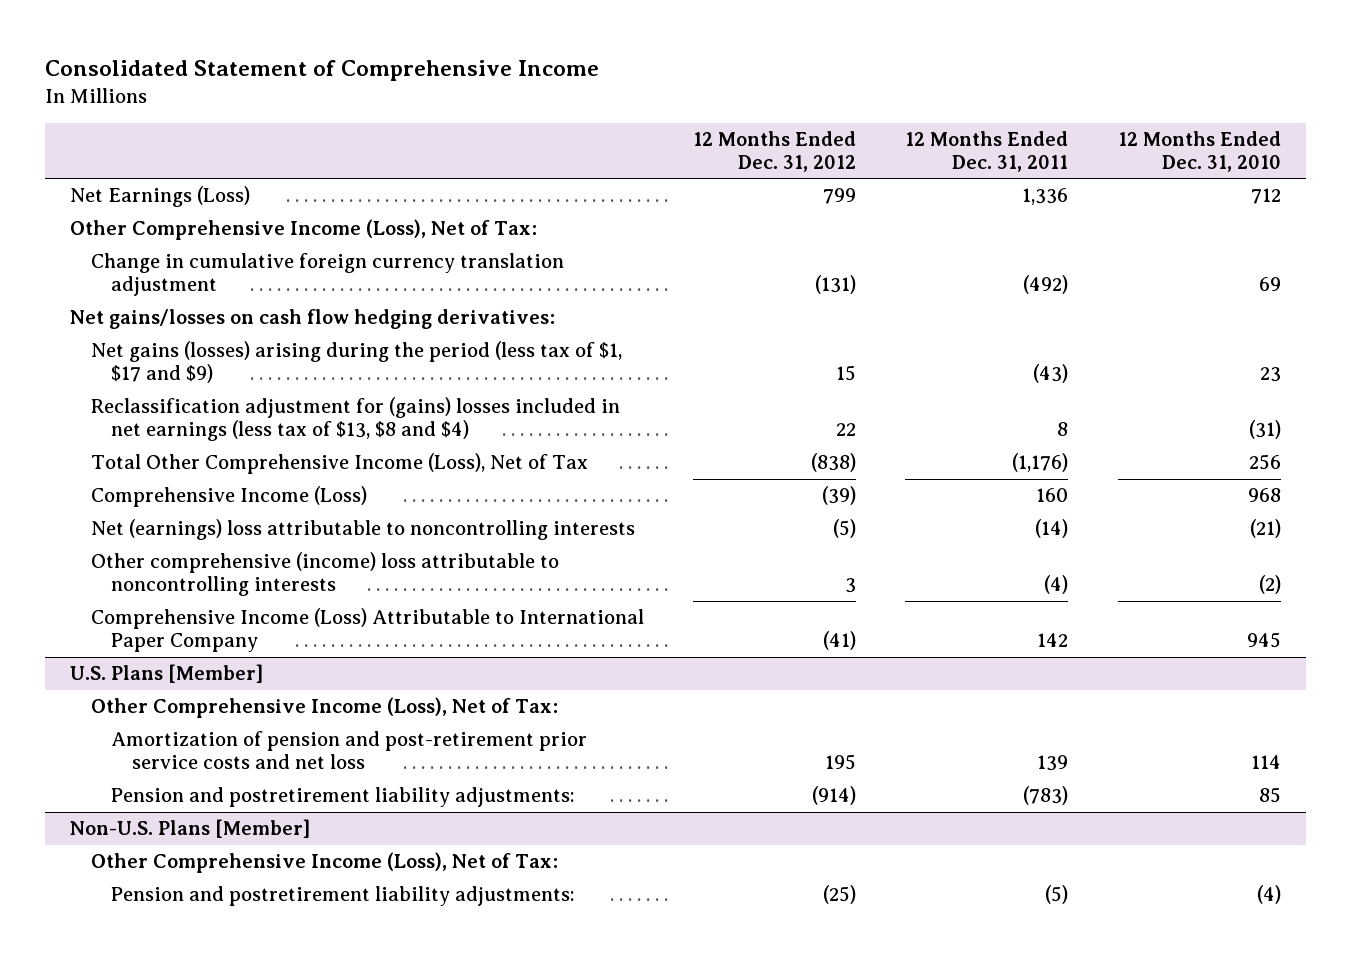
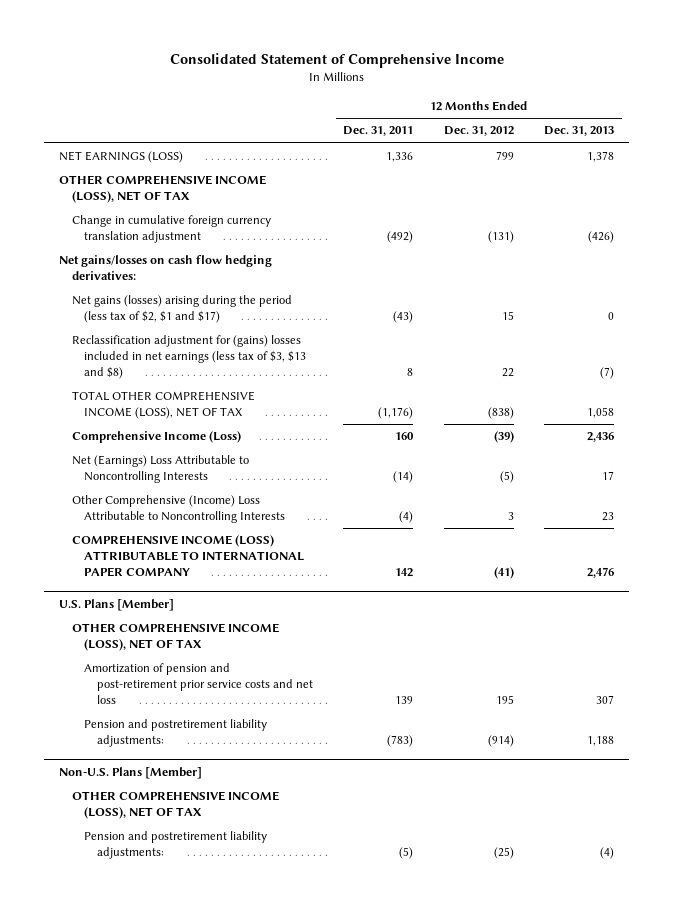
[1117,131,1281,173] 12 Months Ended Dec. 31, 2010 -> none
none -> [544,126,615,137] Dec. 31, 2013
[69,186,250,208] Net Earnings (Loss) -> [59,151,184,164] NET EARNINGS (LOSS)
[69,219,537,241] Other Comprehensive Income (Loss), Net of Tax: -> [59,175,267,204] OTHER COMPREHENSIVE INCOME (LOSS), NET OF TAX
[90,341,622,384] Net gains (losses) arising during the period (less tax of $1, $17 and $9) -> [71,295,292,324] Net gains (losses) arising during the period (less tax of $2, $1 and $17)
[90,397,620,442] Reclassification adjustment for (gains) losses included in net earnings (less tax of $13, $8 and $4) -> [71,335,307,380] Reclassification adjustment for (gains) losses included in net earnings (less tax of $3, $13 and $8)
[90,453,588,475] Total Other Comprehensive Income (Loss), Net of Tax -> [71,391,255,420] TOTAL OTHER COMPREHENSIVE INCOME (LOSS), NET OF TAX
[90,519,635,541] Net (earnings) loss attributable to noncontrolling interests -> [71,455,249,484] Net (Earnings) Loss Attributable to Noncontrolling Interests
[90,552,559,597] Other comprehensive (income) loss attributable to noncontrolling interests -> [71,495,286,524] Other Comprehensive (Income) Loss Attributable to Noncontrolling Interests
[90,608,644,653] Comprehensive Income (Loss) Attributable to International Paper Company -> [71,535,305,578] COMPREHENSIVE INCOME (LOSS) ATTRIBUTABLE TO INTERNATIONAL PAPER COMPANY
[90,697,558,719] Other Comprehensive Income (Loss), Net of Tax: -> [71,623,279,652] OTHER COMPREHENSIVE INCOME (LOSS), NET OF TAX
[90,852,558,874] Other Comprehensive Income (Loss), Net of Tax: -> [71,791,279,820] OTHER COMPREHENSIVE INCOME (LOSS), NET OF TAX

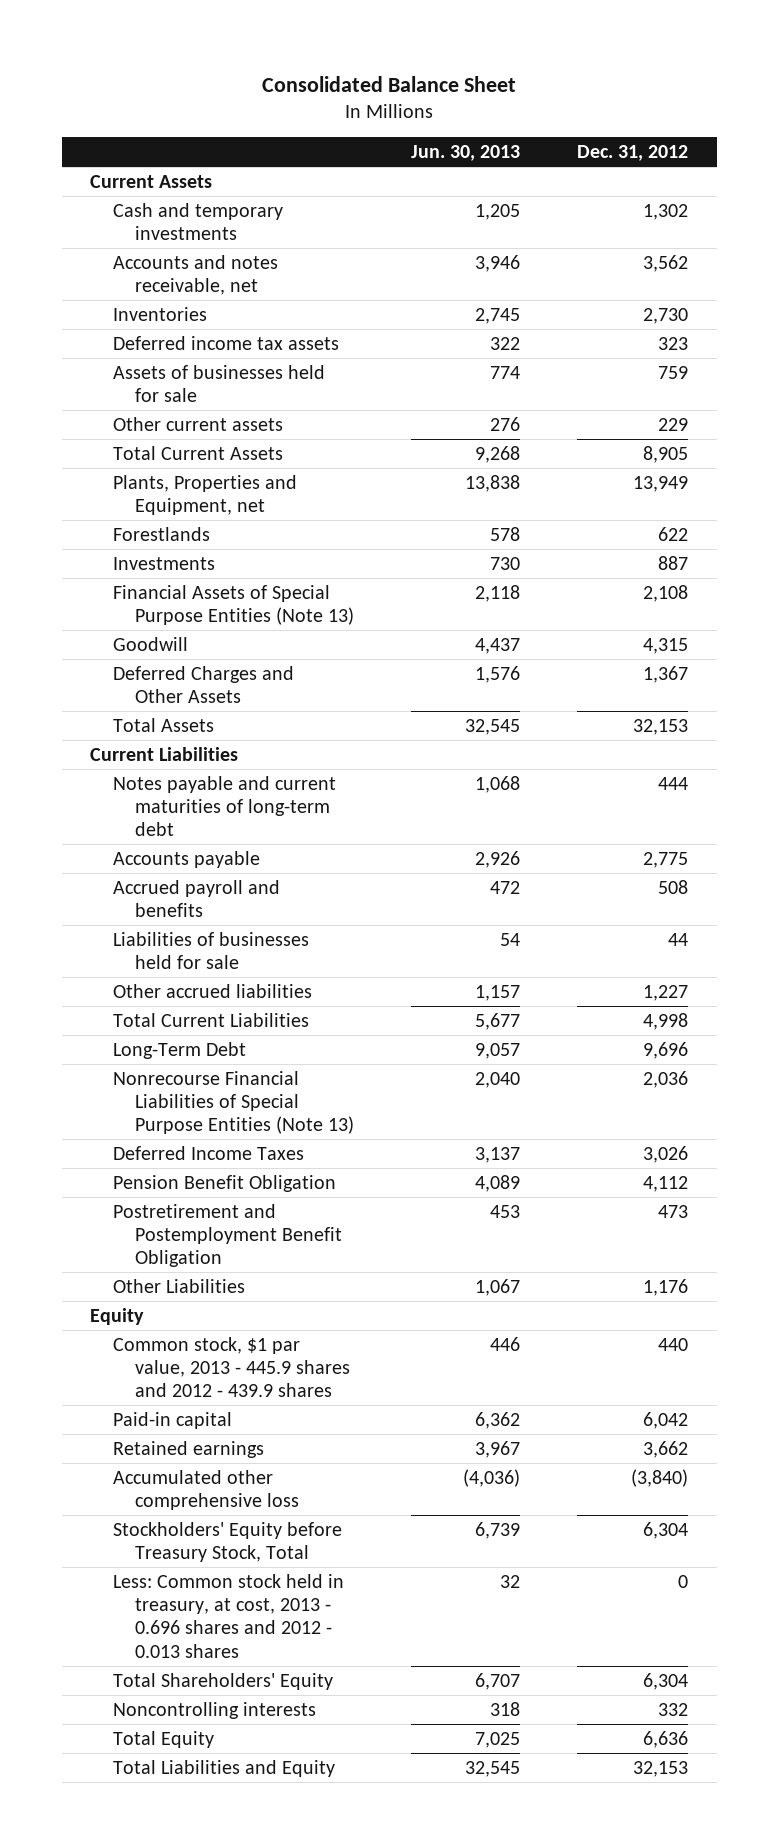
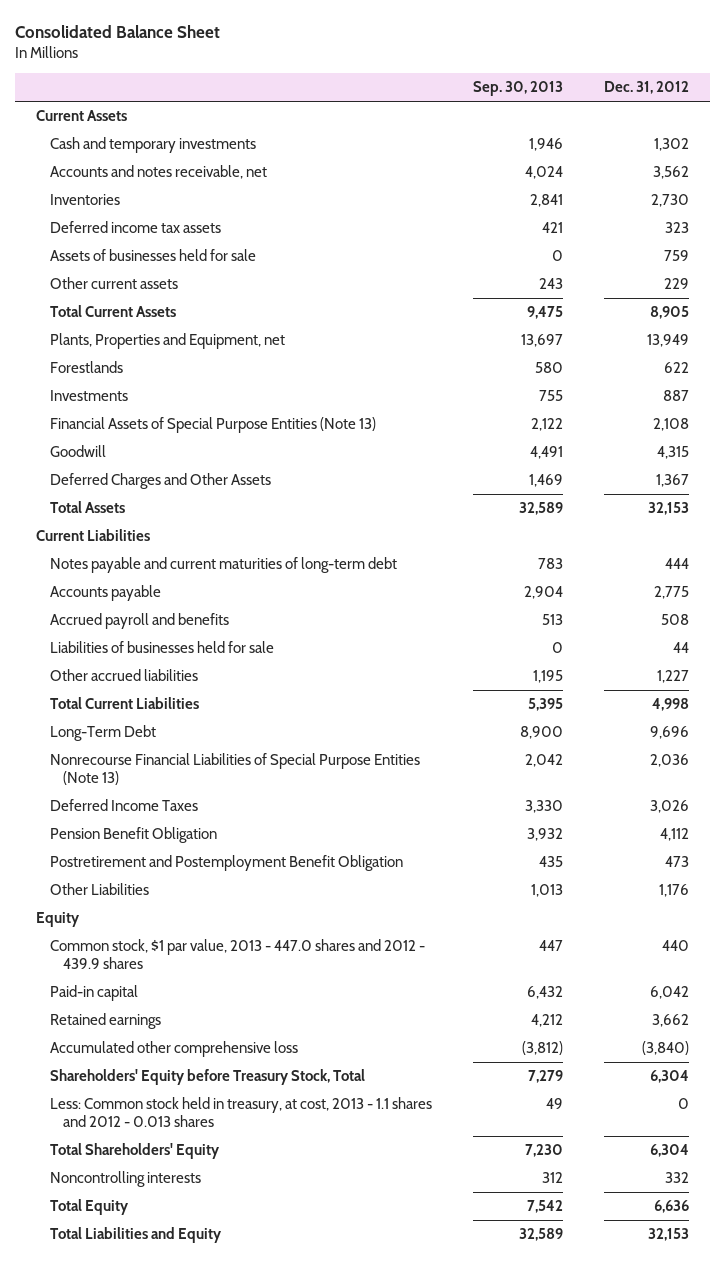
[411,144,521,161] Jun. 30, 2013 -> none
none -> [472,81,563,97] Sep. 30, 2013
[112,1336,351,1398] Common stock, $1 par value, 2013 - 445.9 shares and 2012 - 439.9 shares -> [49,939,425,969] Common stock, $1 par value, 2013 - 447.0 shares and 2012 - 439.9 shares
[112,1521,342,1563] Stockholders' Equity before Treasury Stock, Total -> [49,1069,365,1086] Shareholders' Equity before Treasury Stock, Total
[112,1573,344,1658] Less: Common stock held in treasury, at cost, 2013 - 0.696 shares and 2012 - 0.013 shares -> [49,1097,432,1127] Less: Common stock held in treasury, at cost, 2013 - 1.1 shares and 2012 - 0.013 shares

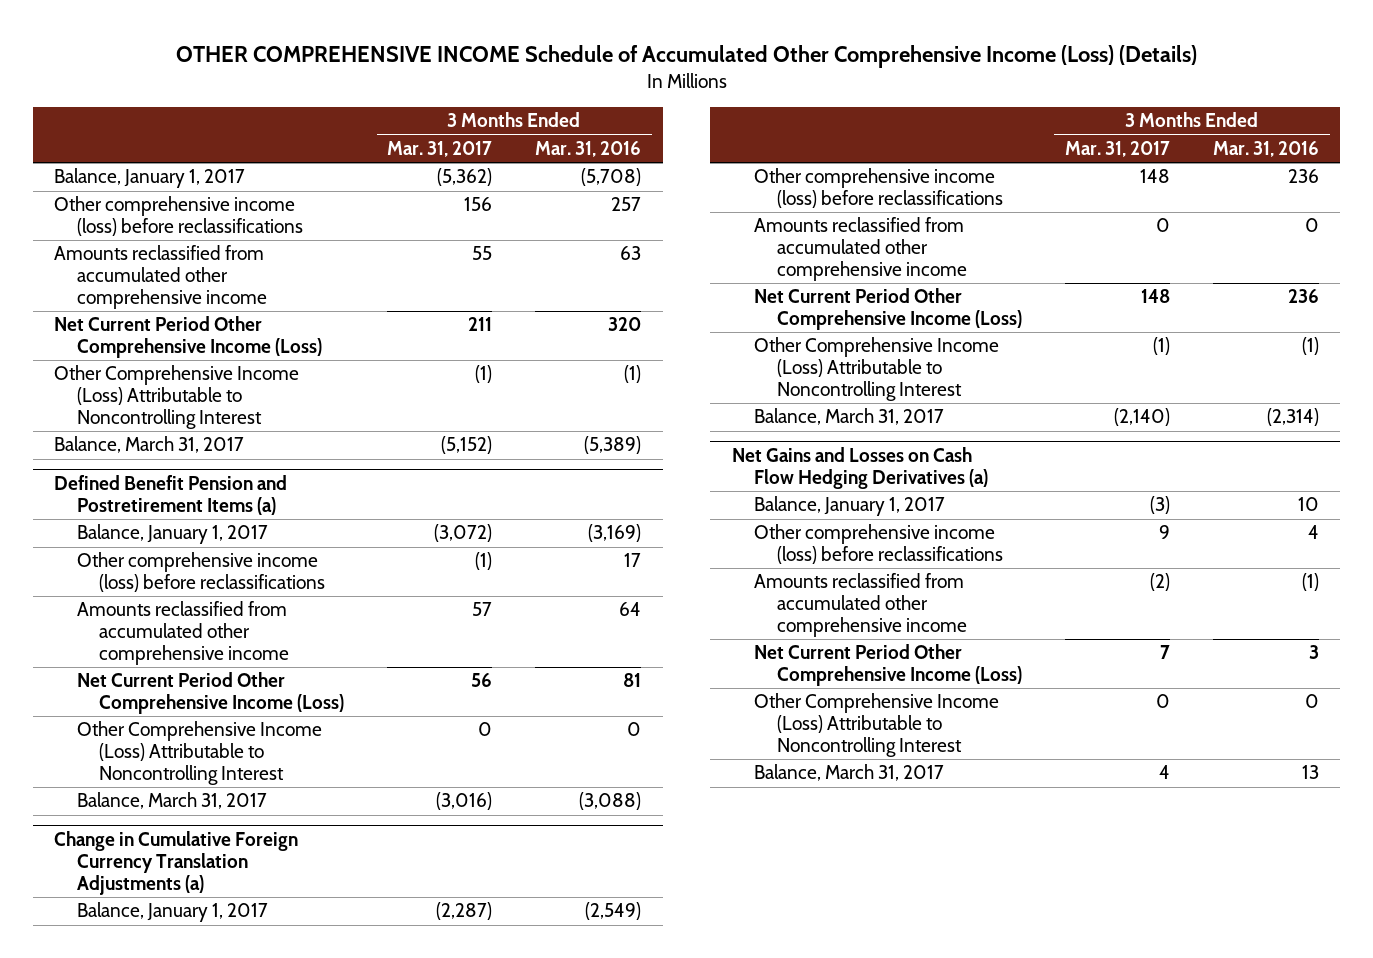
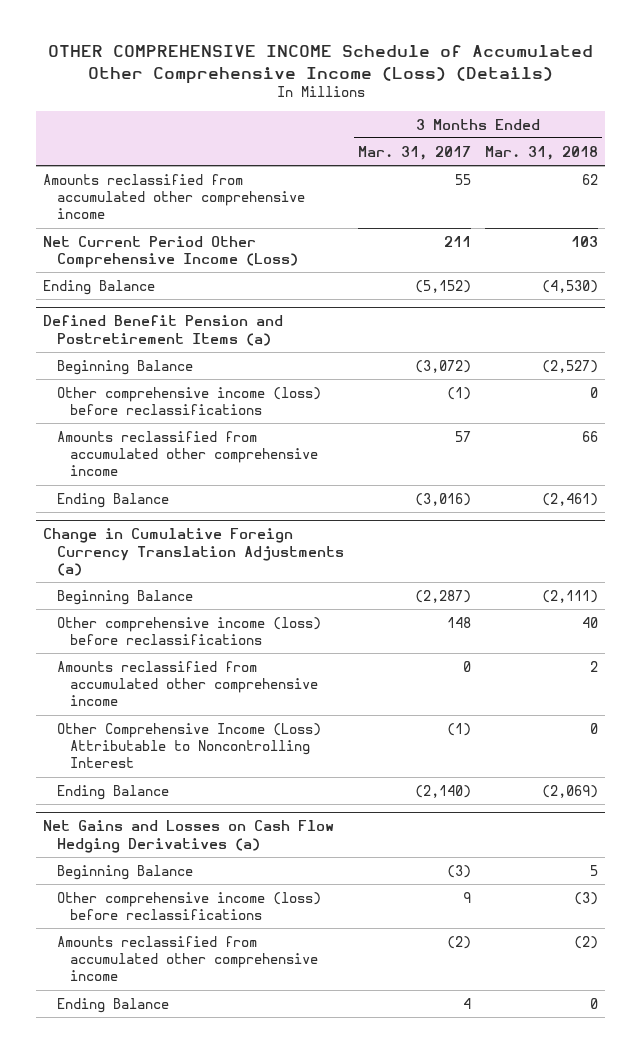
[535,141,642,158] Mar. 31, 2016 -> none
none -> [485,145,599,160] Mar. 31, 2018
[54,168,246,189] Balance, January 1, 2017 -> none
[54,196,303,237] Other comprehensive income (loss) before reclassifications -> none
[54,365,300,430] Other Comprehensive Income (Loss) Attributable to Noncontrolling Interest -> none
[54,436,245,454] Balance, March 31, 2017 -> [43,279,156,295] Ending Balance
[76,524,268,545] Balance, January 1, 2017 -> [56,359,193,375] Beginning Balance
[76,672,345,715] Net Current Period Other Comprehensive Income (Loss) -> none
[76,721,322,786] Other Comprehensive Income (Loss) Attributable to Noncontrolling Interest -> none
[76,792,267,810] Balance, March 31, 2017 -> [56,492,169,508] Ending Balance
[76,902,268,923] Balance, January 1, 2017 -> [56,589,193,605] Beginning Balance
[754,288,1023,331] Net Current Period Other Comprehensive Income (Loss) -> none
[754,408,945,426] Balance, March 31, 2017 -> [56,784,169,800] Ending Balance
[754,496,946,517] Balance, January 1, 2017 -> [56,864,193,880] Beginning Balance
[754,644,1023,687] Net Current Period Other Comprehensive Income (Loss) -> none
[754,693,1000,758] Other Comprehensive Income (Loss) Attributable to Noncontrolling Interest -> none
[754,764,945,782] Balance, March 31, 2017 -> [56,997,169,1013] Ending Balance

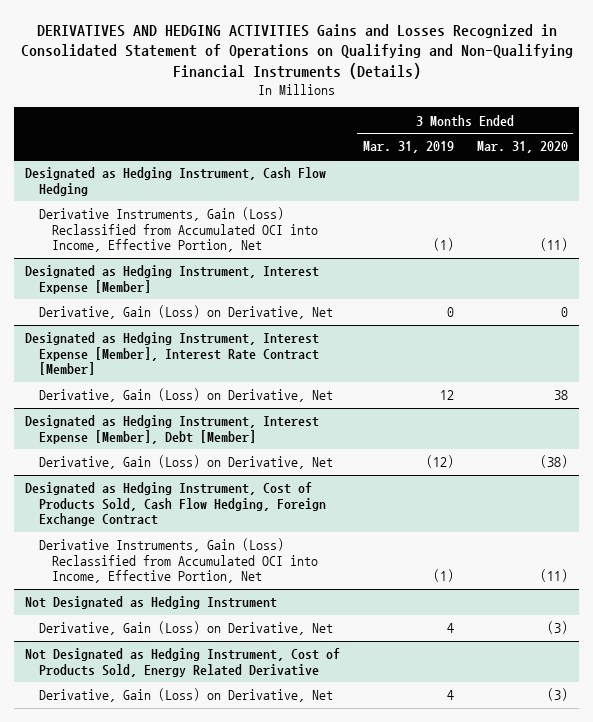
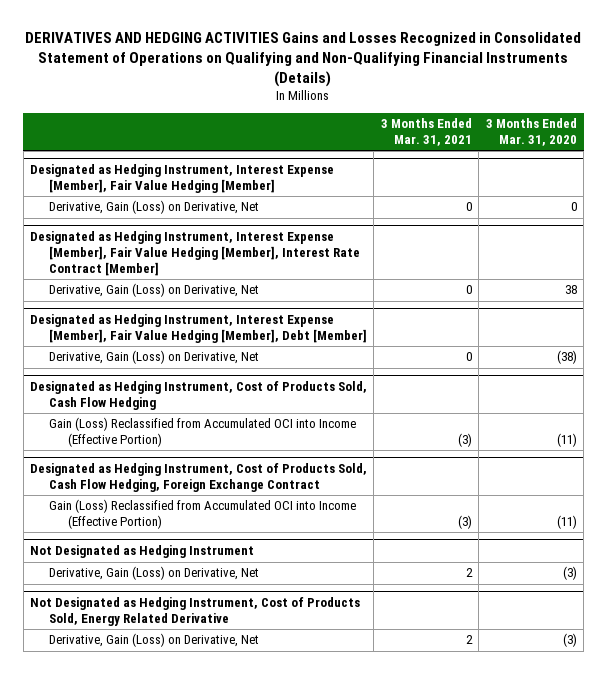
[363,141,455,154] Mar. 31, 2019 -> none
none -> [380,118,472,147] 3 Months Ended Mar. 31, 2021
[25,167,327,196] Designated as Hedging Instrument, Cash Flow Hedging -> none
[38,207,318,253] Derivative Instruments, Gain (Loss) Reclassified from Accumulated OCI into Income, Effective Portion, Net -> none
[25,265,320,294] Designated as Hedging Instrument, Interest Expense [Member] -> [29,164,334,193] Designated as Hedging Instrument, Interest Expense [Member], Fair Value Hedging [Member]
[25,332,320,376] Designated as Hedging Instrument, Interest Expense [Member], Interest Rate Contract [Member] -> [29,231,360,276] Designated as Hedging Instrument, Interest Expense [Member], Fair Value Hedging [Member], Interest Rate Contract [Member]
[25,415,320,444] Designated as Hedging Instrument, Interest Expense [Member], Debt [Member] -> [29,314,367,343] Designated as Hedging Instrument, Interest Expense [Member], Fair Value Hedging [Member], Debt [Member]
none -> [29,381,367,410] Designated as Hedging Instrument, Cost of Products Sold, Cash Flow Hedging
none -> [48,417,356,448] Gain (Loss) Reclassified from Accumulated OCI into Income (Effective Portion)
[38,538,318,584] Derivative Instruments, Gain (Loss) Reclassified from Accumulated OCI into Income, Effective Portion, Net -> [48,499,356,530] Gain (Loss) Reclassified from Accumulated OCI into Income (Effective Portion)

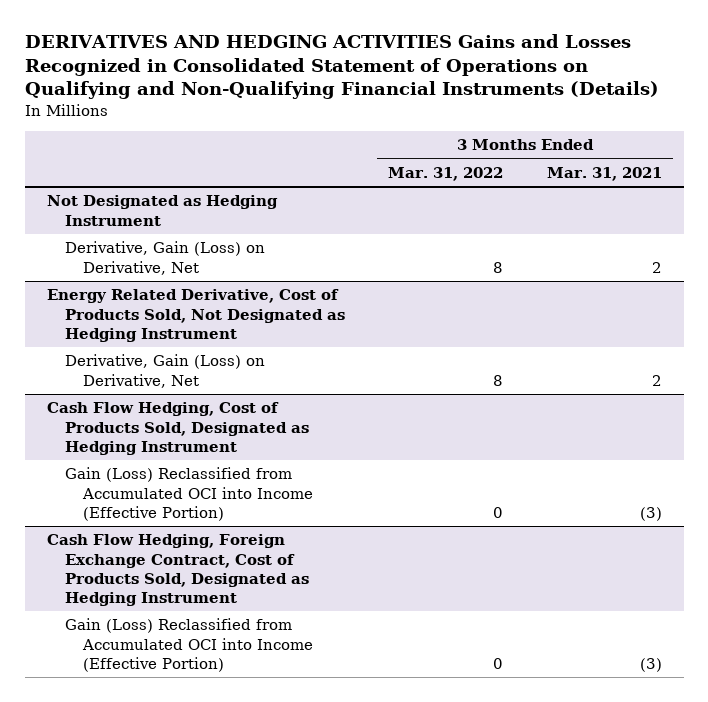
[485,118,577,147] 3 Months Ended Mar. 31, 2020 -> none
none -> [388,166,504,181] Mar. 31, 2022
[29,164,334,193] Designated as Hedging Instrument, Interest Expense [Member], Fair Value Hedging [Member] -> none
[48,200,259,215] Derivative, Gain (Loss) on Derivative, Net -> none
[29,231,360,276] Designated as Hedging Instrument, Interest Expense [Member], Fair Value Hedging [Member], Interest Rate Contract [Member] -> none
[48,283,259,298] Derivative, Gain (Loss) on Derivative, Net -> none
[29,314,367,343] Designated as Hedging Instrument, Interest Expense [Member], Fair Value Hedging [Member], Debt [Member] -> none
[48,350,259,365] Derivative, Gain (Loss) on Derivative, Net -> none
[29,381,367,410] Designated as Hedging Instrument, Cost of Products Sold, Cash Flow Hedging -> none
[48,417,356,448] Gain (Loss) Reclassified from Accumulated OCI into Income (Effective Portion) -> none
[29,463,367,492] Designated as Hedging Instrument, Cost of Products Sold, Cash Flow Hedging, Foreign Exchange Contract -> none
[48,499,356,530] Gain (Loss) Reclassified from Accumulated OCI into Income (Effective Portion) -> none
[29,597,360,626] Not Designated as Hedging Instrument, Cost of Products Sold, Energy Related Derivative -> [46,289,345,342] Energy Related Derivative, Cost of Products Sold, Not Designated as Hedging Instrument
none -> [46,402,309,455] Cash Flow Hedging, Cost of Products Sold, Designated as Hedging Instrument
none -> [64,467,313,521] Gain (Loss) Reclassified from Accumulated OCI into Income (Effective Portion)
none -> [46,534,309,607] Cash Flow Hedging, Foreign Exchange Contract, Cost of Products Sold, Designated as Hedging Instrument
none -> [64,618,313,672] Gain (Loss) Reclassified from Accumulated OCI into Income (Effective Portion)

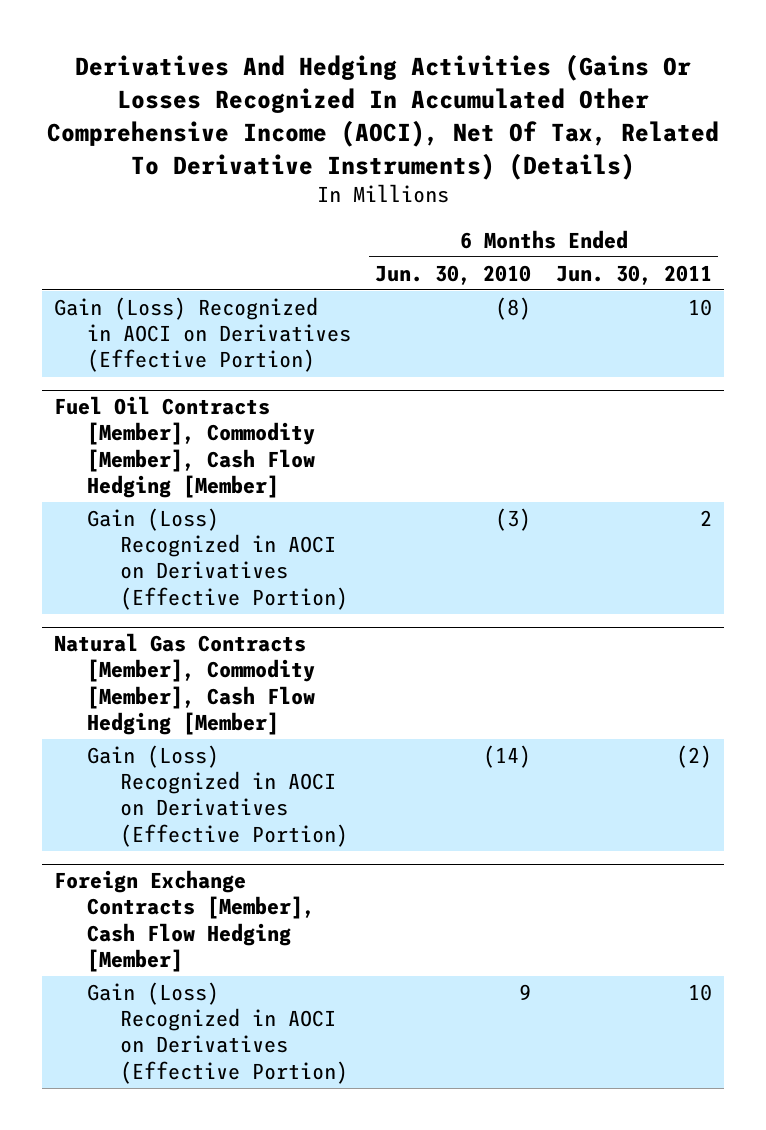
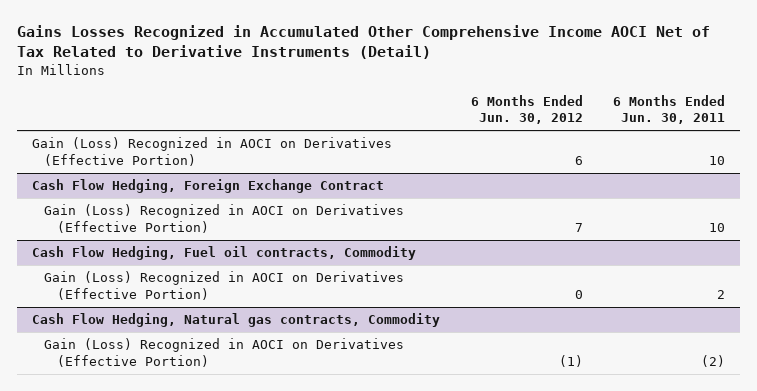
[46,53,719,180] Derivatives And Hedging Activities (Gains Or Losses Recognized In Accumulated Other Comprehensive Income (AOCI), Net Of Tax, Related To Derivative Instruments) (Details) -> [16,25,710,60] Gains Losses Recognized in Accumulated Other Comprehensive Income AOCI Net of Tax Related to Derivative Instruments (Detail)
[375,264,532,285] Jun. 30, 2010 -> none
none -> [470,94,583,125] 6 Months Ended Jun. 30, 2012
none -> [32,179,385,194] Cash Flow Hedging, Foreign Exchange Contract
none -> [44,204,405,234] Gain (Loss) Recognized in AOCI on Derivatives (Effective Portion)
[53,396,315,498] Fuel Oil Contracts [Member], Commodity [Member], Cash Flow Hedging [Member] -> [32,246,417,261] Cash Flow Hedging, Fuel oil contracts, Commodity
[53,633,315,735] Natural Gas Contracts [Member], Commodity [Member], Cash Flow Hedging [Member] -> [32,313,441,328] Cash Flow Hedging, Natural gas contracts, Commodity
[53,870,315,972] Foreign Exchange Contracts [Member], Cash Flow Hedging [Member] -> none
[86,982,348,1084] Gain (Loss) Recognized in AOCI on Derivatives (Effective Portion) -> none

